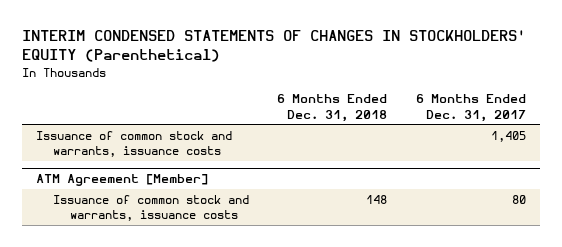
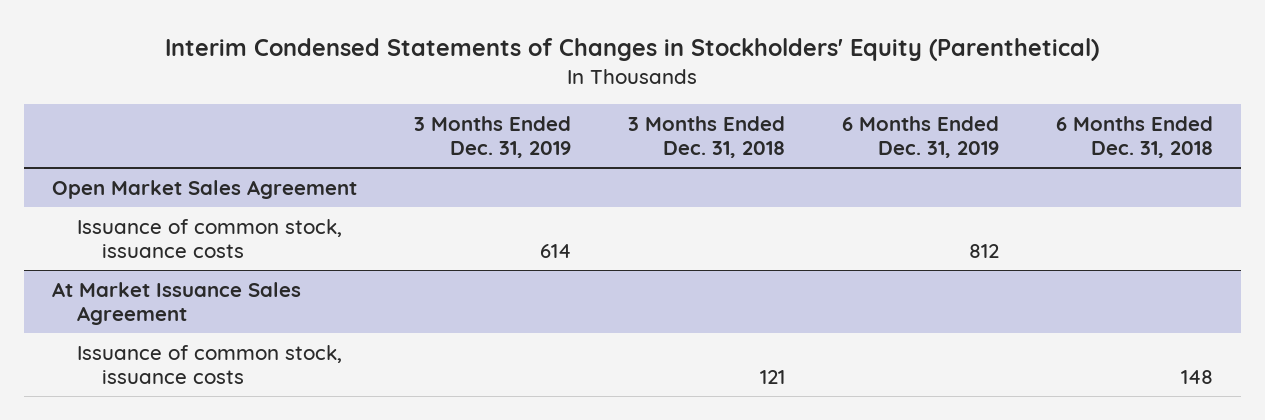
[22,30,527,63] INTERIM CONDENSED STATEMENTS OF CHANGES IN STOCKHOLDERS' EQUITY (Parenthetical) -> [165,37,1100,61] Interim Condensed Statements of Changes in Stockholders' Equity (Parenthetical)
[415,94,526,122] 6 Months Ended Dec. 31, 2017 -> none
none -> [414,115,572,158] 3 Months Ended Dec. 31, 2019
none -> [627,115,785,158] 3 Months Ended Dec. 31, 2018
none -> [841,115,999,158] 6 Months Ended Dec. 31, 2019
[36,130,233,158] Issuance of common stock and warrants, issuance costs -> none
none -> [52,179,358,199] Open Market Sales Agreement
none -> [77,218,343,258] Issuance of common stock, issuance costs
[36,174,209,187] ATM Agreement [Member] -> [52,281,302,325] At Market Issuance Sales Agreement
[53,194,250,222] Issuance of common stock and warrants, issuance costs -> [77,344,343,384] Issuance of common stock, issuance costs

